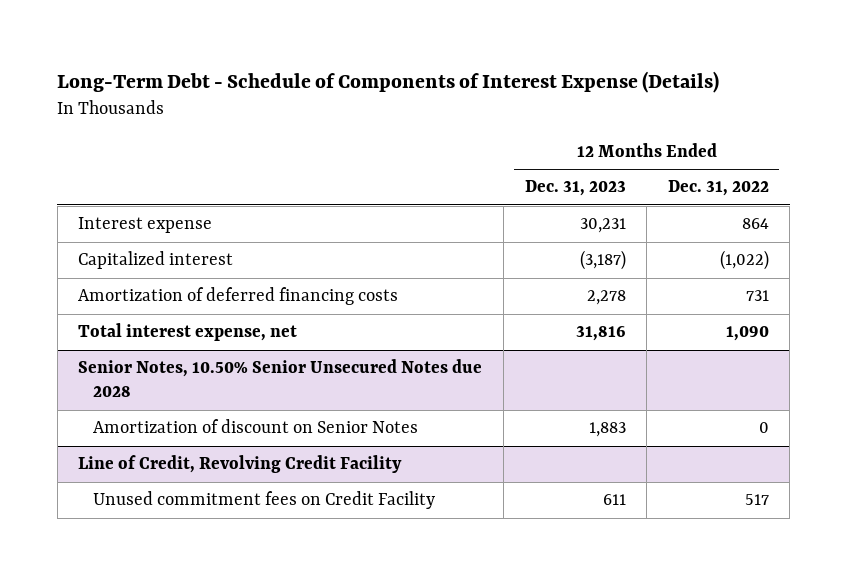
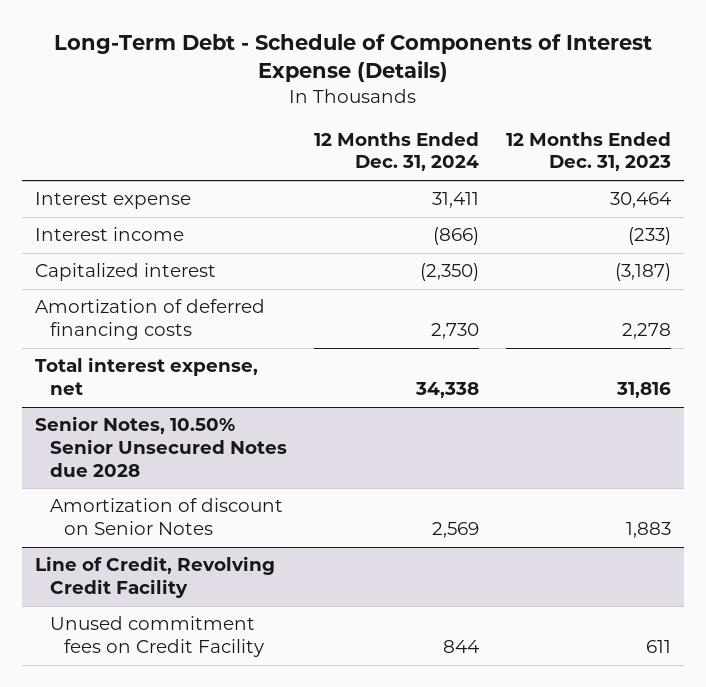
[667,180,769,197] Dec. 31, 2022 -> none
none -> [313,131,479,172] 12 Months Ended Dec. 31, 2024
[579,218,626,234] 30,231 -> [609,192,671,209] 30,464
none -> [35,227,185,242] Interest income

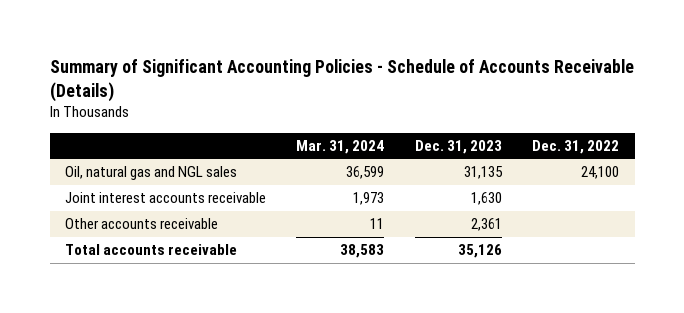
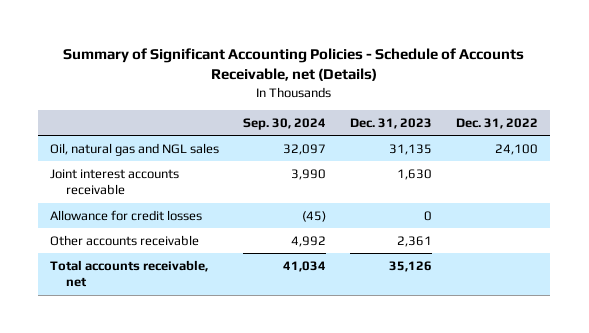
[49,59,634,102] Summary of Significant Accounting Policies - Schedule of Accounts Receivable (Details) -> [63,47,525,82] Summary of Significant Accounting Policies - Schedule of Accounts Receivable, net (Details)
[296,139,385,154] Mar. 31, 2024 -> none
none -> [243,117,327,130] Sep. 30, 2024
none -> [50,209,203,221] Allowance for credit losses
[65,244,238,256] Total accounts receivable -> [50,259,209,288] Total accounts receivable, net

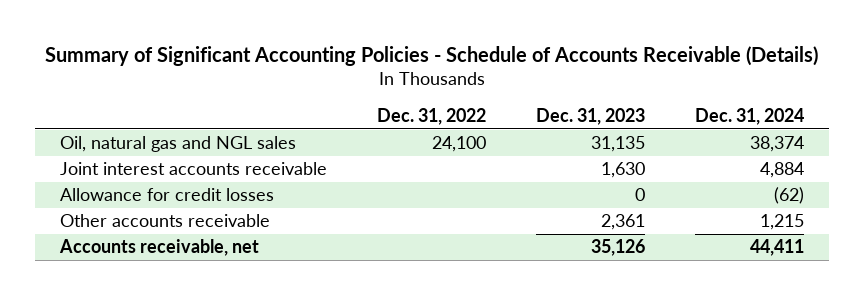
[63,47,525,82] Summary of Significant Accounting Policies - Schedule of Accounts Receivable, net (Details) -> [44,45,818,66] Summary of Significant Accounting Policies - Schedule of Accounts Receivable (Details)
[243,117,327,130] Sep. 30, 2024 -> none
none -> [694,108,804,126] Dec. 31, 2024
[50,259,209,288] Total accounts receivable, net -> [58,239,259,257] Accounts receivable, net

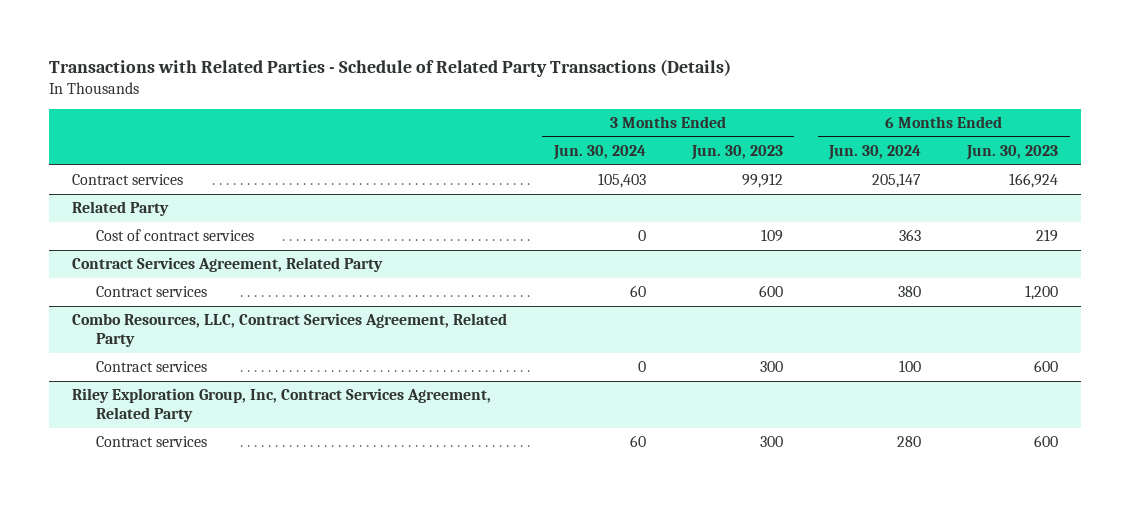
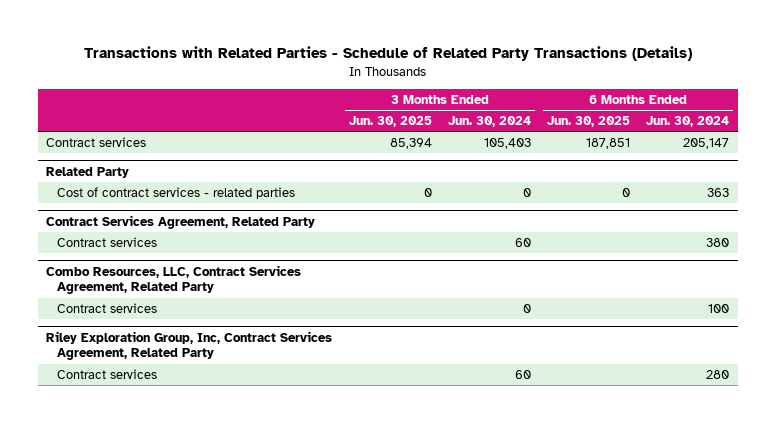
[690,145,783,161] Jun. 30, 2023 -> none
[966,145,1059,161] Jun. 30, 2023 -> none
none -> [348,116,432,128] Jun. 30, 2025
none -> [547,116,631,128] Jun. 30, 2025
[96,229,255,242] Cost of contract services -> [57,186,296,199] Cost of contract services - related parties

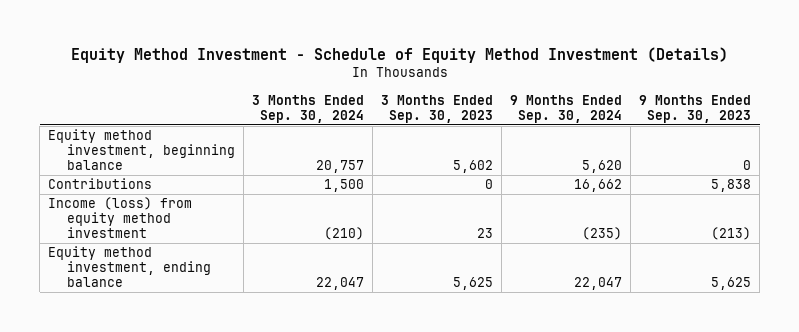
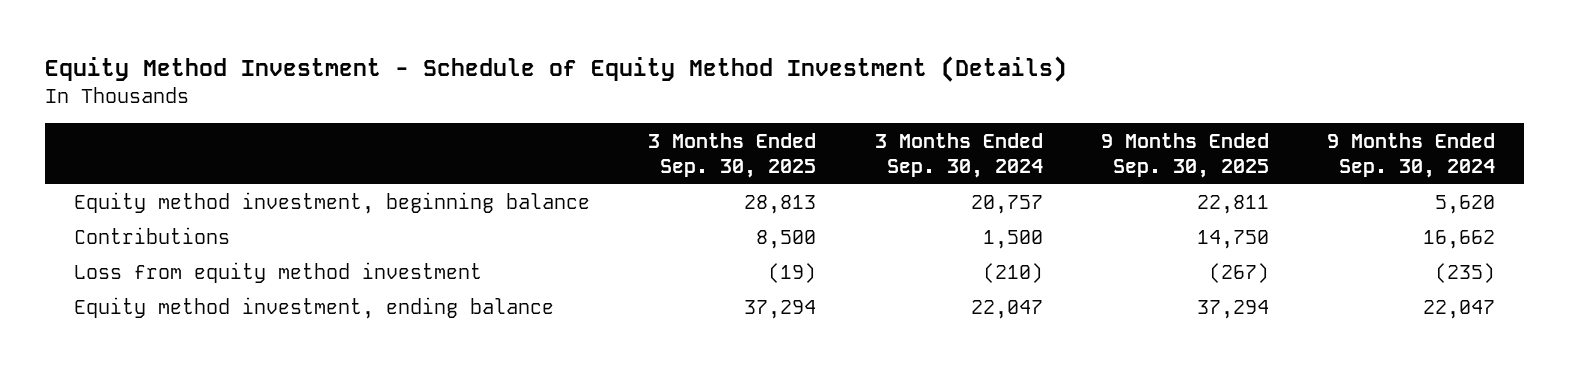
[381,94,494,123] 3 Months Ended Sep. 30, 2023 -> none
[639,94,752,123] 9 Months Ended Sep. 30, 2023 -> none
none -> [648,132,817,178] 3 Months Ended Sep. 30, 2025
none -> [1100,132,1269,178] 9 Months Ended Sep. 30, 2025
[48,197,193,239] Income (loss) from equity method investment -> [73,261,482,283] Loss from equity method investment

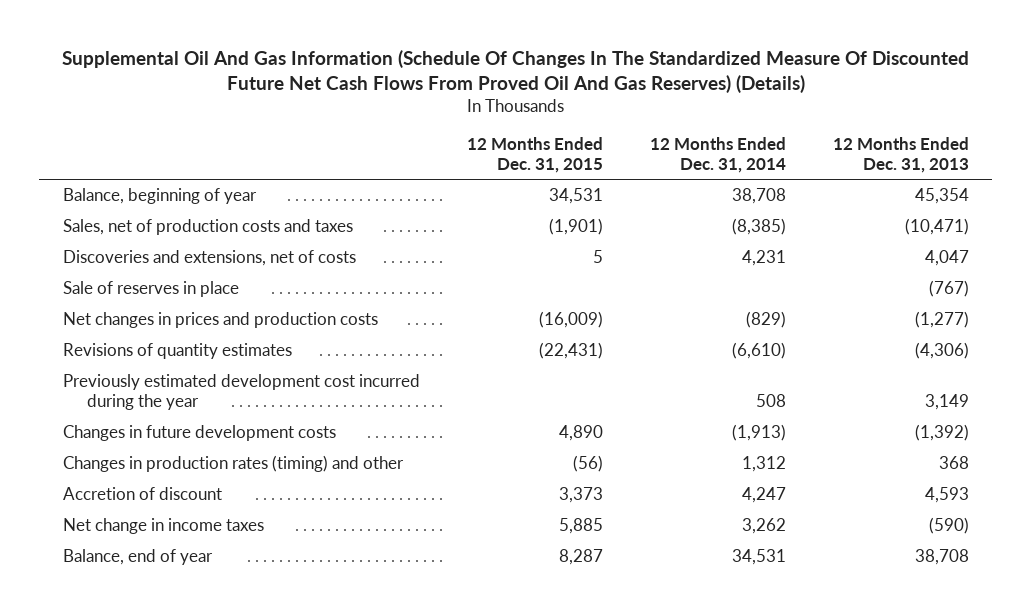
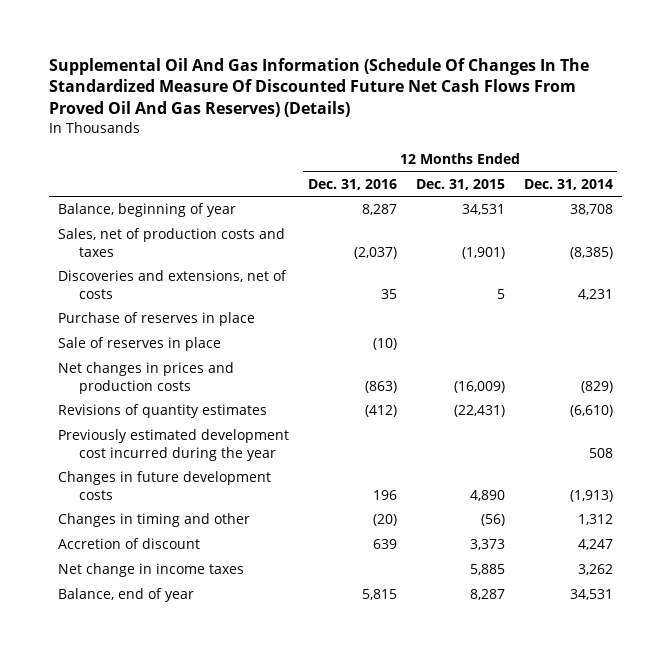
[832,136,969,173] 12 Months Ended Dec. 31, 2013 -> none
none -> [308,179,398,191] Dec. 31, 2016
none -> [58,312,256,327] Purchase of reserves in place
[62,455,404,473] Changes in production rates (timing) and other -> [58,513,251,528] Changes in timing and other

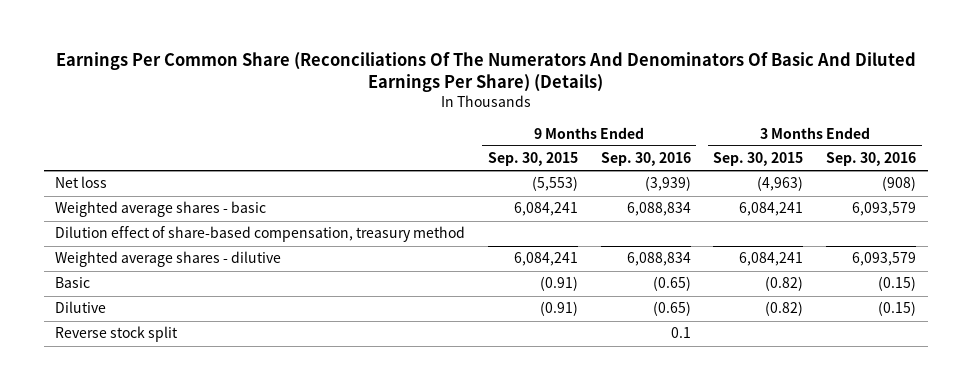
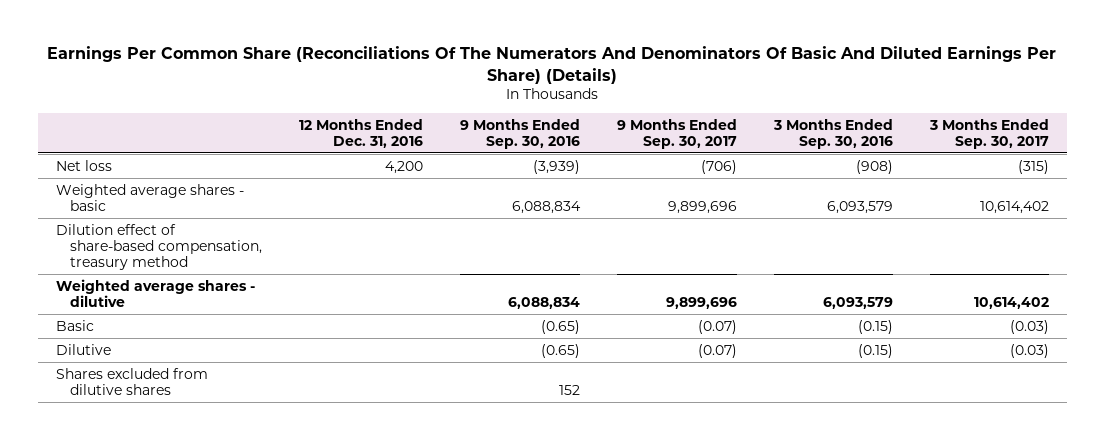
[487,152,578,167] Sep. 30, 2015 -> none
[713,152,804,167] Sep. 30, 2015 -> none
none -> [298,118,423,148] 12 Months Ended Dec. 31, 2016
none -> [616,118,737,149] 9 Months Ended Sep. 30, 2017
none -> [928,118,1049,149] 3 Months Ended Sep. 30, 2017
[54,326,178,343] Reverse stock split -> none
none -> [56,367,209,395] Shares excluded from dilutive shares

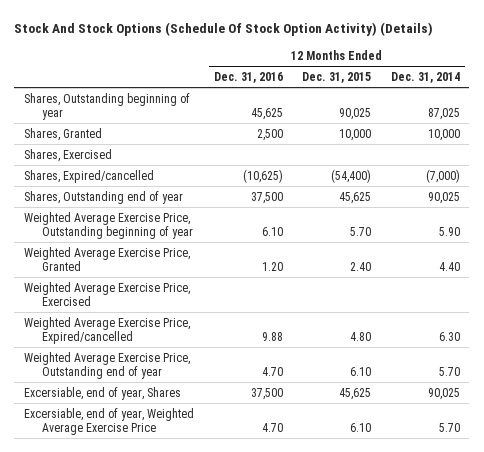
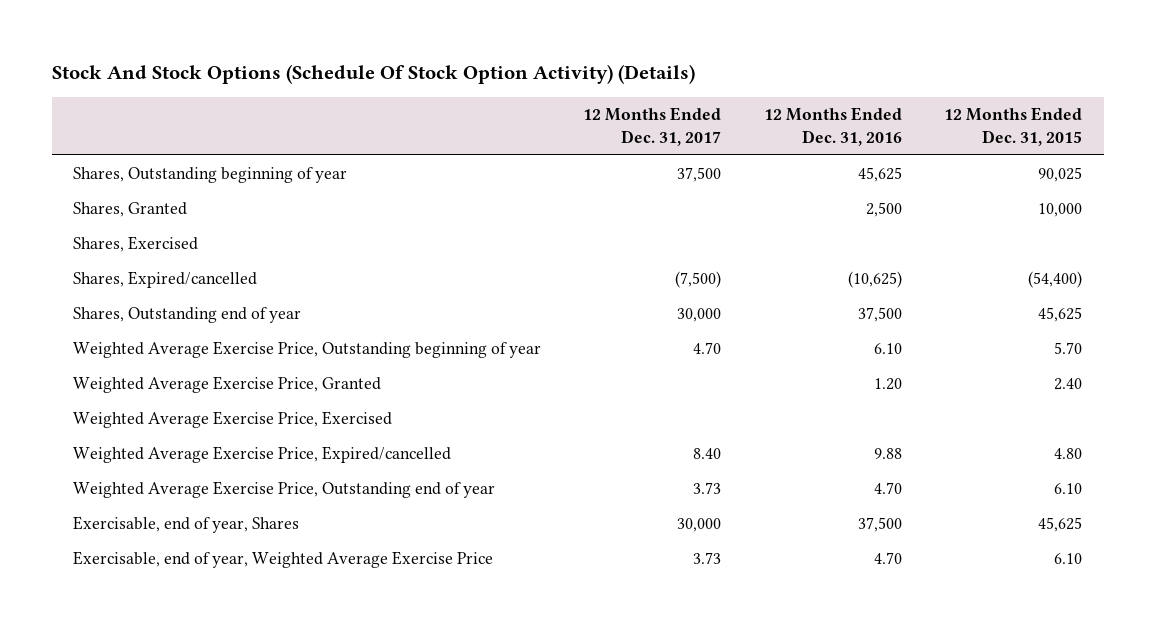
[390,71,460,83] Dec. 31, 2014 -> none
none -> [583,107,722,146] 12 Months Ended Dec. 31, 2017
[24,386,182,400] Excersiable, end of year, Shares -> [73,516,300,534] Exercisable, end of year, Shares
[24,407,195,435] Excersiable, end of year, Weighted Average Exercise Price -> [73,551,494,569] Exercisable, end of year, Weighted Average Exercise Price

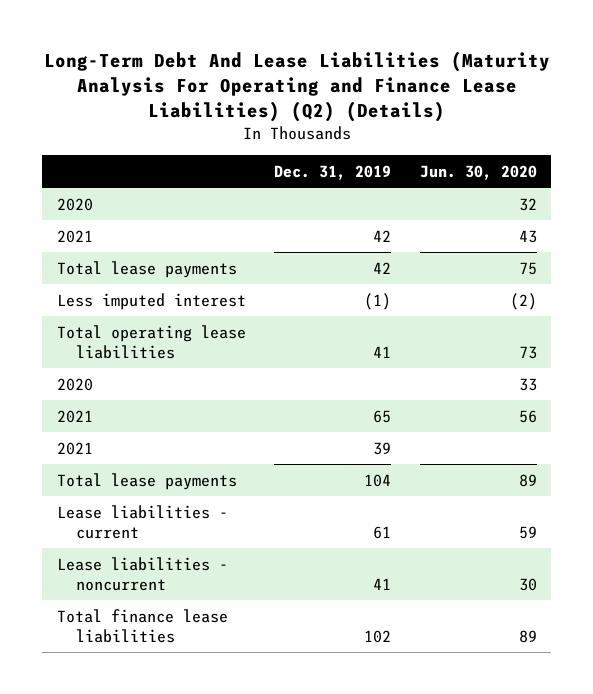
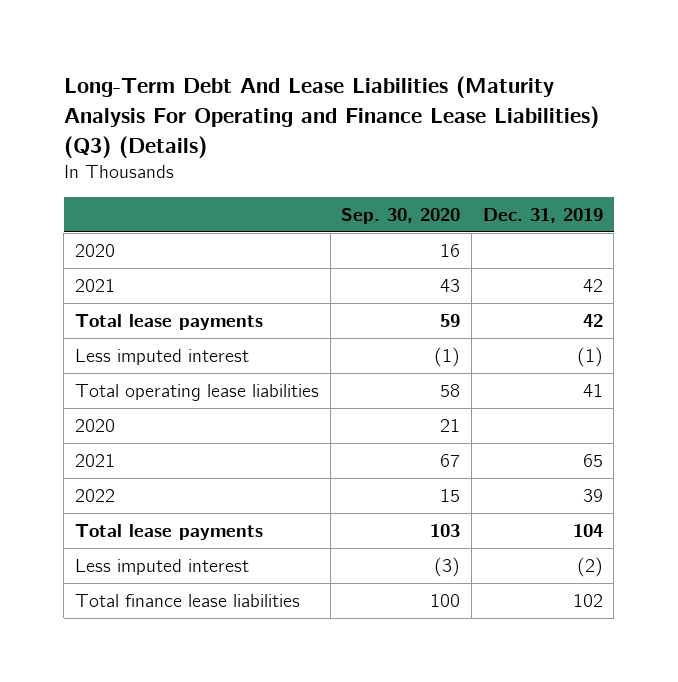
[43,51,550,123] Long-Term Debt And Lease Liabilities (Maturity Analysis For Operating and Finance Lease Liabilities) (Q2) (Details) -> [63,76,599,158] Long-Term Debt And Lease Liabilities (Maturity Analysis For Operating and Finance Lease Liabilities) (Q3) (Details)
[419,164,537,180] Jun. 30, 2020 -> none
none -> [341,208,461,225] Sep. 30, 2020
[56,441,93,455] 2021 -> [75,488,116,502] 2022
[56,504,228,540] Lease liabilities - current -> none
[56,556,228,592] Lease liabilities - noncurrent -> none
none -> [75,558,250,575] Less imputed interest

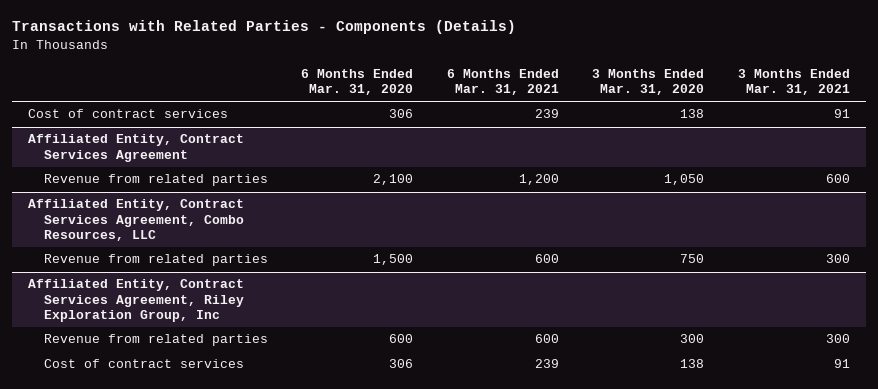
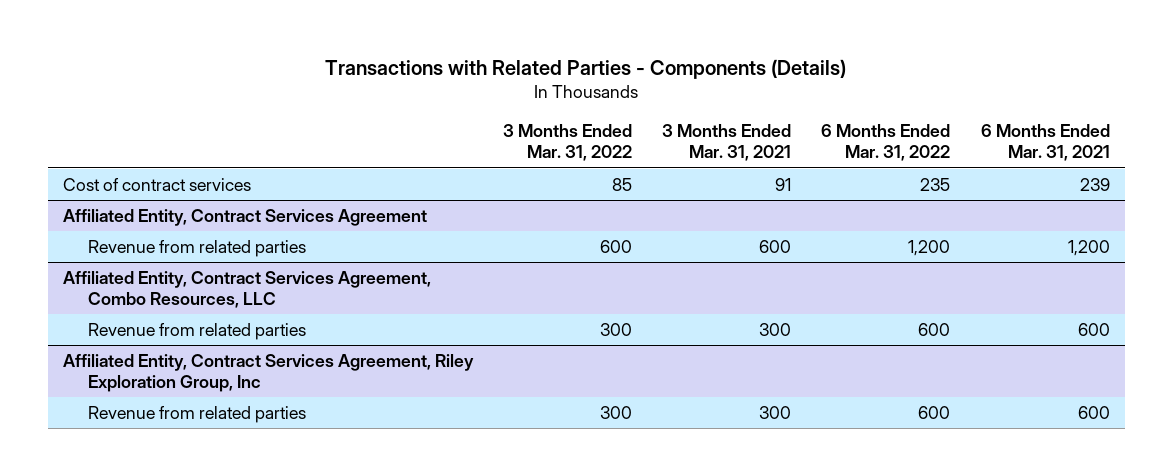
[301,68,414,96] 6 Months Ended Mar. 31, 2020 -> none
[592,68,705,96] 3 Months Ended Mar. 31, 2020 -> none
none -> [502,124,632,162] 3 Months Ended Mar. 31, 2022
none -> [821,124,951,162] 6 Months Ended Mar. 31, 2022
[43,359,244,369] Cost of contract services -> none

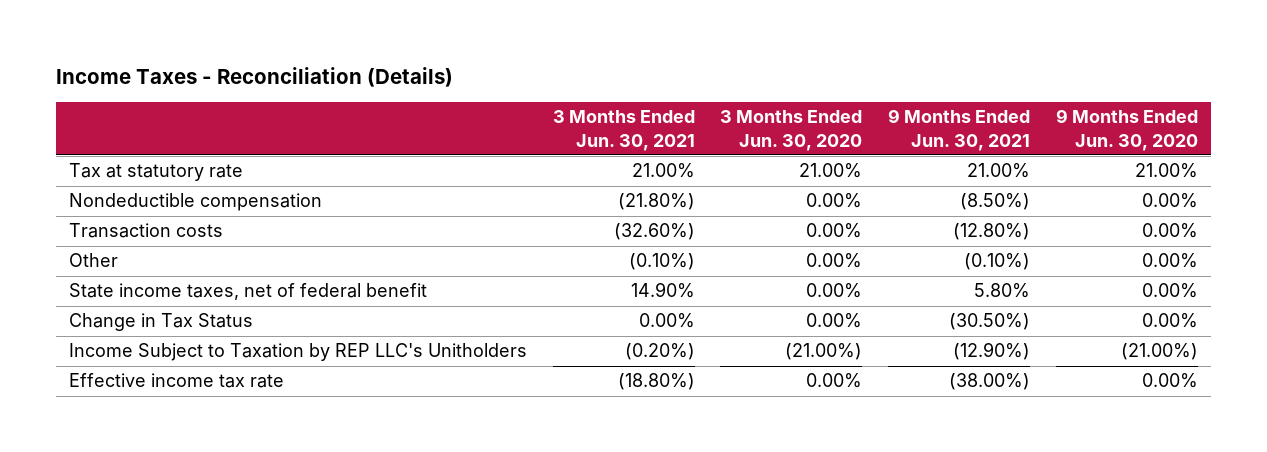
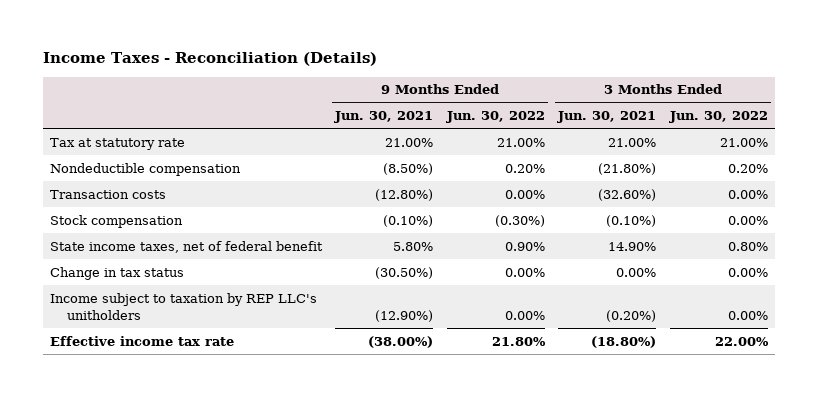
[720,110,863,151] 3 Months Ended Jun. 30, 2020 -> none
[1055,109,1198,151] 9 Months Ended Jun. 30, 2020 -> none
none -> [445,111,545,124] Jun. 30, 2022
none -> [669,111,769,124] Jun. 30, 2022
[68,253,118,268] Other -> none
none -> [49,214,183,228] Stock compensation
[68,313,253,332] Change in Tax Status -> [49,266,184,280] Change in tax status
[68,343,527,362] Income Subject to Taxation by REP LLC's Unitholders -> [49,292,317,320] Income subject to taxation by REP LLC's unitholders

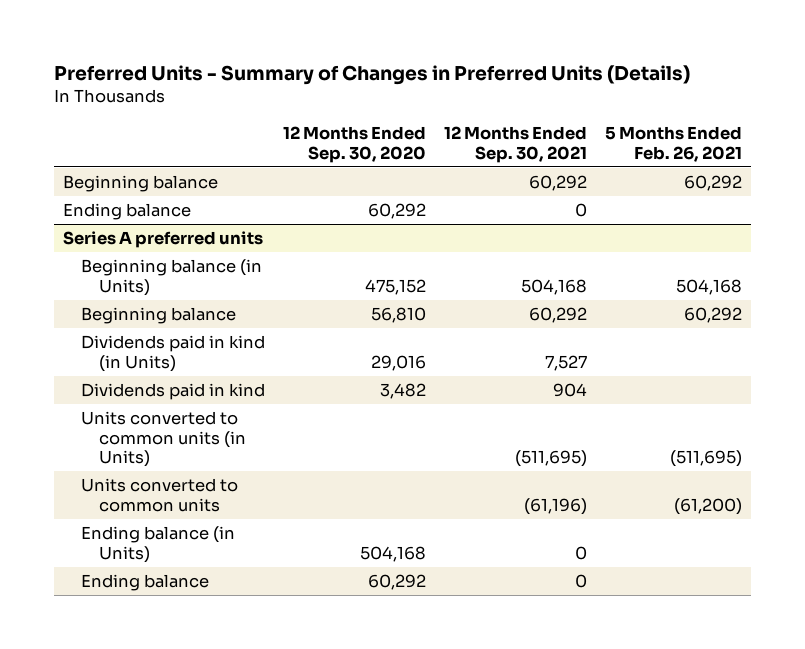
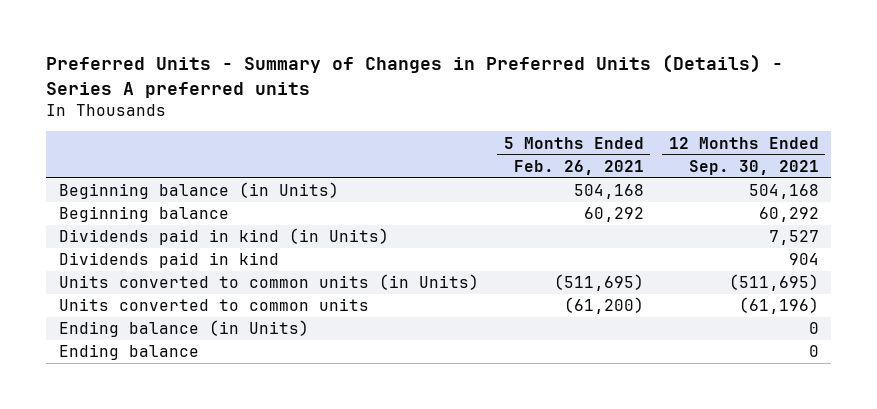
[53,64,690,85] Preferred Units - Summary of Changes in Preferred Units (Details) -> [46,54,784,98] Preferred Units - Summary of Changes in Preferred Units (Details) - Series A preferred units
[283,126,427,163] 12 Months Ended Sep. 30, 2020 -> none
[62,175,218,193] Beginning balance -> none
[62,203,191,221] Ending balance -> none
[62,231,263,249] Series A preferred units -> none

